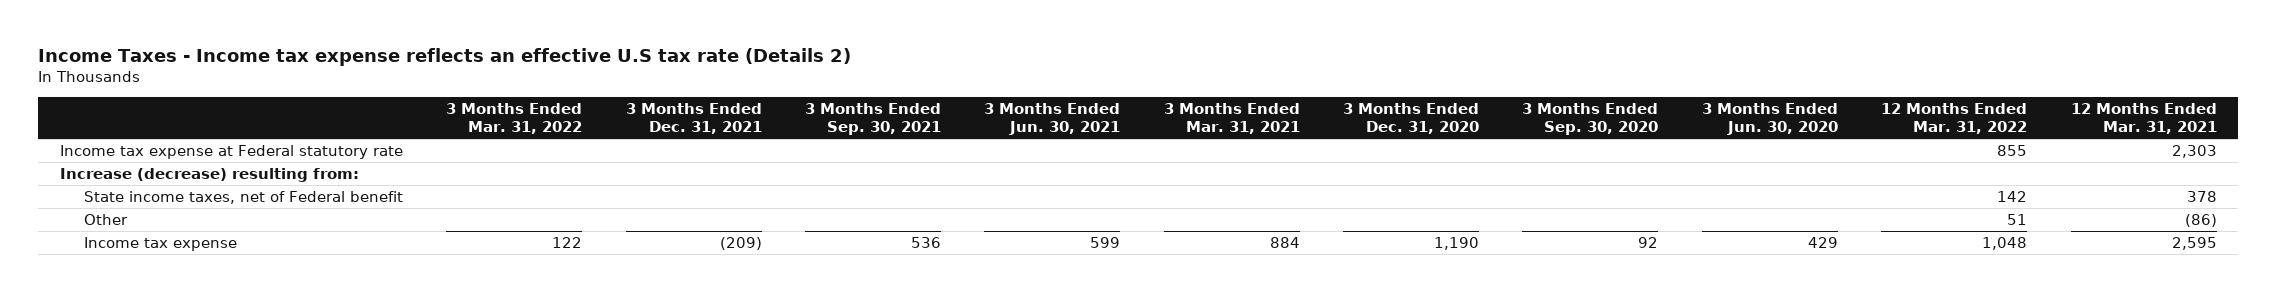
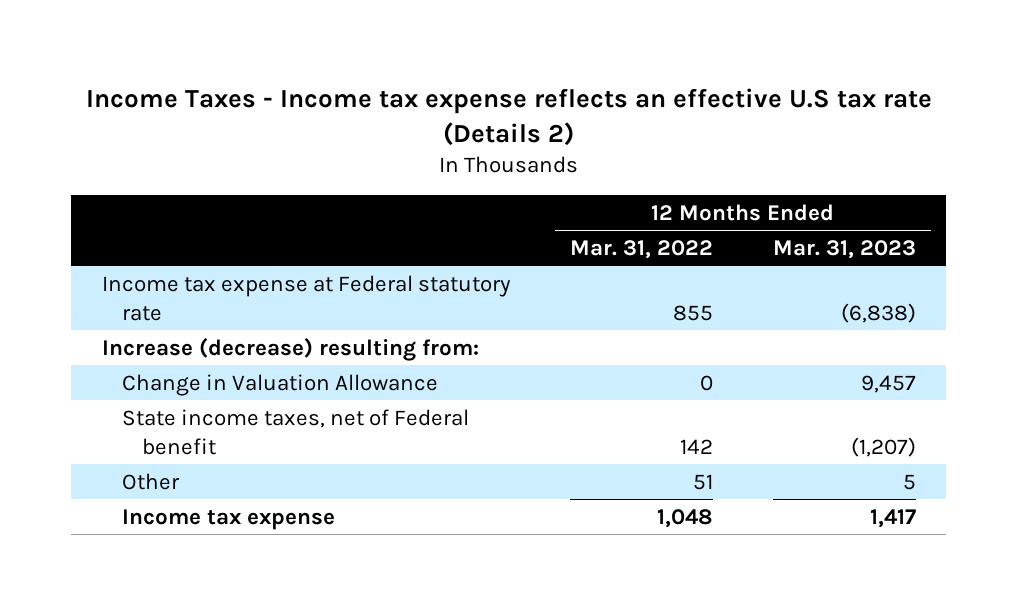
[446,102,583,135] 3 Months Ended Mar. 31, 2022 -> none
[625,102,762,135] 3 Months Ended Dec. 31, 2021 -> none
[805,102,942,136] 3 Months Ended Sep. 30, 2021 -> none
[984,102,1121,136] 3 Months Ended Jun. 30, 2021 -> none
[1163,102,1300,135] 3 Months Ended Mar. 31, 2021 -> none
[1343,102,1480,135] 3 Months Ended Dec. 31, 2020 -> none
[1522,102,1659,136] 3 Months Ended Sep. 30, 2020 -> none
[1701,102,1838,136] 3 Months Ended Jun. 30, 2020 -> none
[2070,102,2217,135] 12 Months Ended Mar. 31, 2021 -> none
none -> [773,239,917,259] Mar. 31, 2023
none -> [121,373,438,396] Change in Valuation Allowance

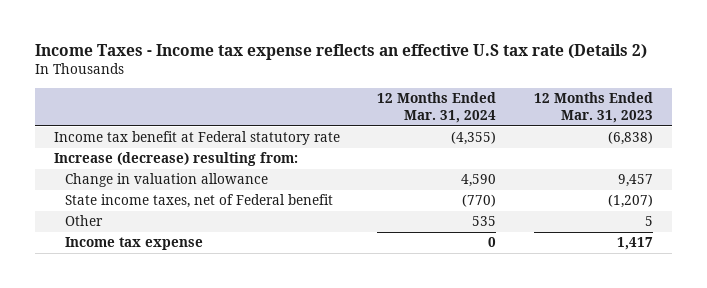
[569,239,713,259] Mar. 31, 2022 -> none
none -> [377,92,497,124] 12 Months Ended Mar. 31, 2024
[101,274,511,321] Income tax expense at Federal statutory rate -> [53,131,340,146] Income tax benefit at Federal statutory rate
[121,373,438,396] Change in Valuation Allowance -> [64,173,268,188] Change in valuation allowance

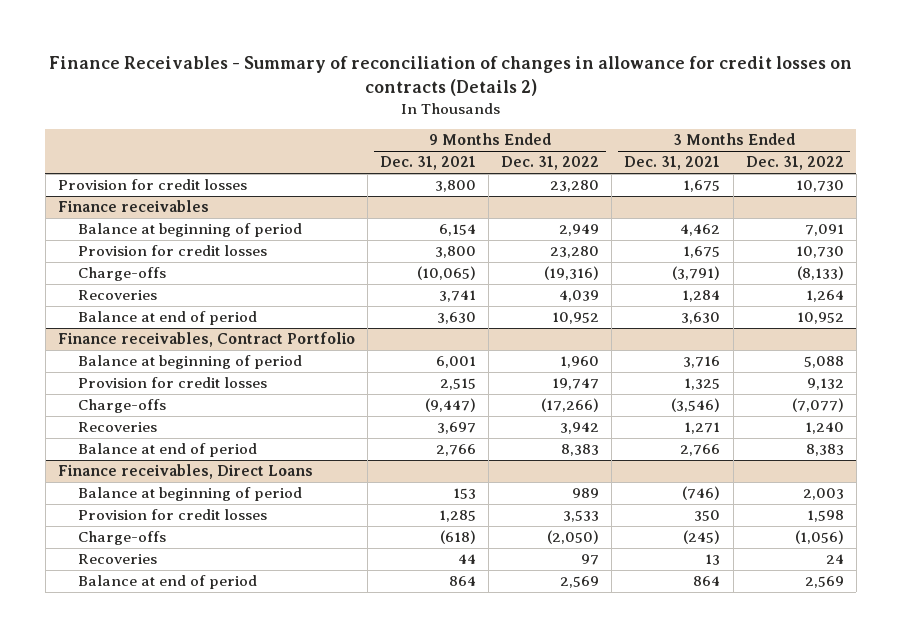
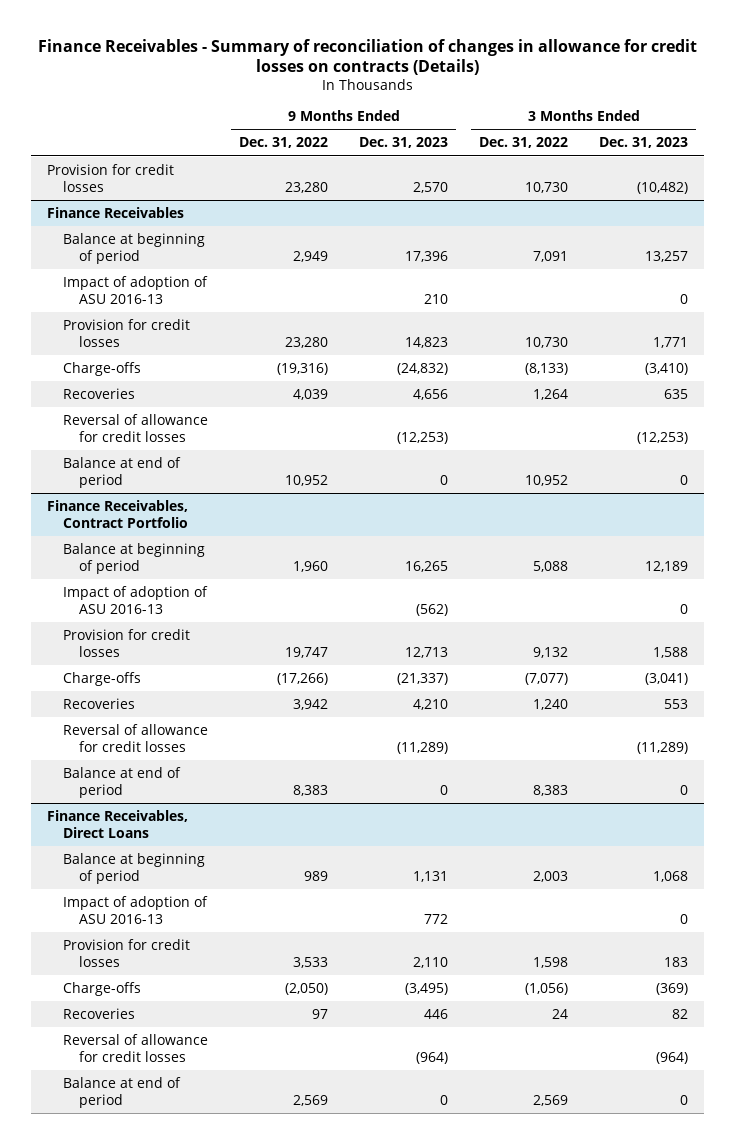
[48,56,852,96] Finance Receivables - Summary of reconciliation of changes in allowance for credit losses on contracts (Details 2) -> [37,38,697,76] Finance Receivables - Summary of reconciliation of changes in allowance for credit losses on contracts (Details)
[380,156,477,171] Dec. 31, 2021 -> none
[624,156,721,171] Dec. 31, 2021 -> none
none -> [359,137,449,149] Dec. 31, 2023
none -> [599,137,689,149] Dec. 31, 2023
[57,200,209,213] Finance receivables -> [46,206,184,218] Finance Receivables
none -> [62,275,208,304] Impact of adoption of ASU 2016-13
none -> [62,413,208,442] Reversal of allowance for credit losses
[57,332,355,348] Finance receivables, Contract Portfolio -> [46,499,188,528] Finance Receivables, Contract Portfolio
none -> [62,585,208,614] Impact of adoption of ASU 2016-13
none -> [62,723,208,752] Reversal of allowance for credit losses
[57,464,313,480] Finance receivables, Direct Loans -> [46,809,188,838] Finance Receivables, Direct Loans
none -> [62,895,208,924] Impact of adoption of ASU 2016-13
none -> [62,1033,208,1062] Reversal of allowance for credit losses

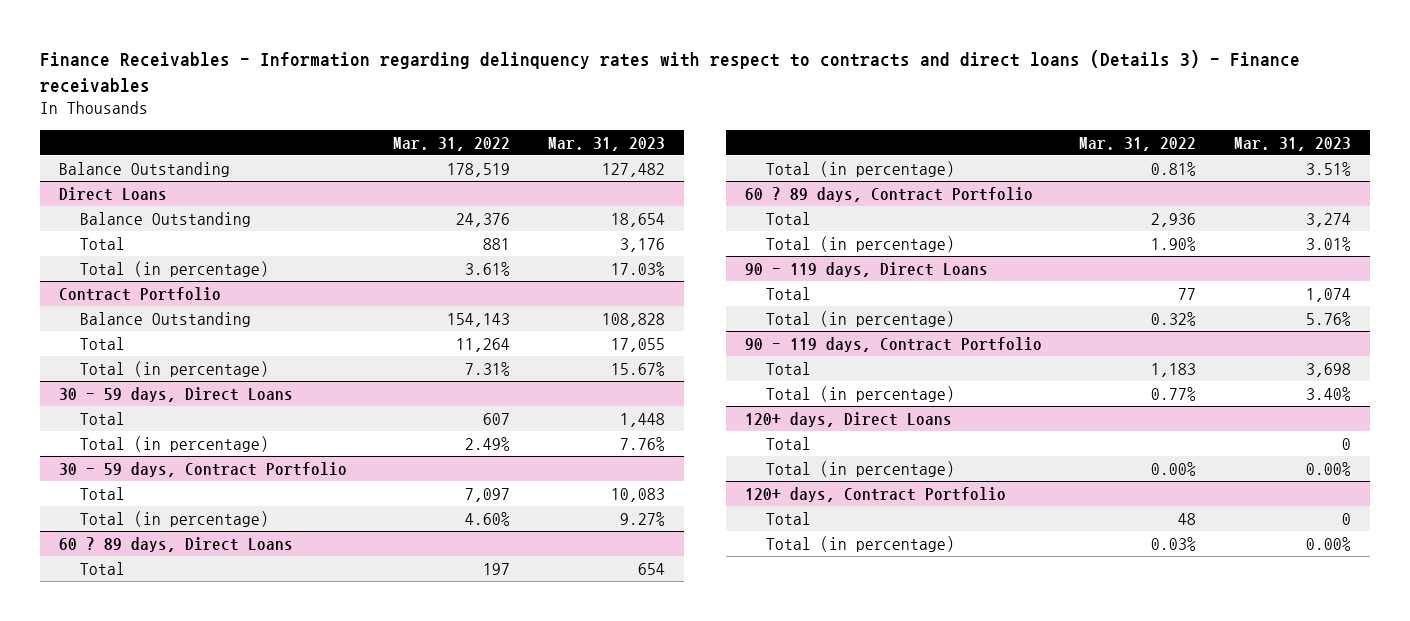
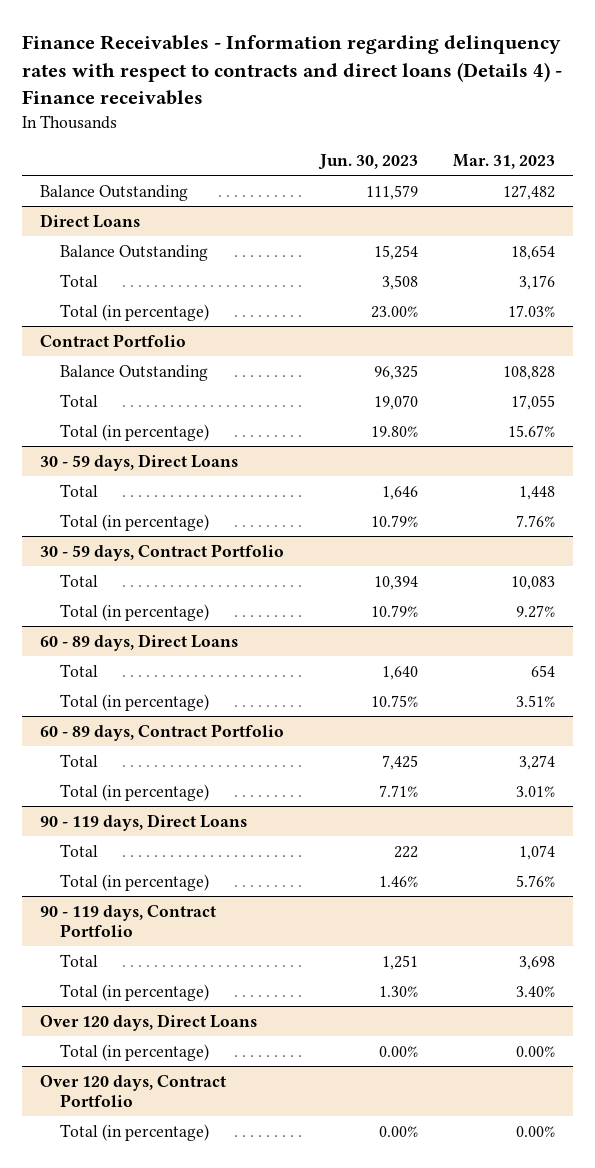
[39,50,1300,93] Finance Receivables - Information regarding delinquency rates with respect to contracts and direct loans (Details 3) - Finance receivables -> [21,35,562,106] Finance Receivables - Information regarding delinquency rates with respect to contracts and direct loans (Details 4) - Finance receivables
[393,136,511,151] Mar. 31, 2022 -> none
none -> [317,154,418,171] Jun. 30, 2023
[58,536,293,552] 60 ? 89 days, Direct Loans -> [39,633,238,651] 60 - 89 days, Direct Loans
[744,186,1033,202] 60 ? 89 days, Contract Portfolio -> [39,723,284,741] 60 - 89 days, Contract Portfolio
[766,436,812,450] Total -> none
[744,411,952,427] 120+ days, Direct Loans -> [39,1013,257,1031] Over 120 days, Direct Loans
[766,511,812,525] Total -> none
[744,486,1006,502] 120+ days, Contract Portfolio -> [39,1074,226,1108] Over 120 days, Contract Portfolio

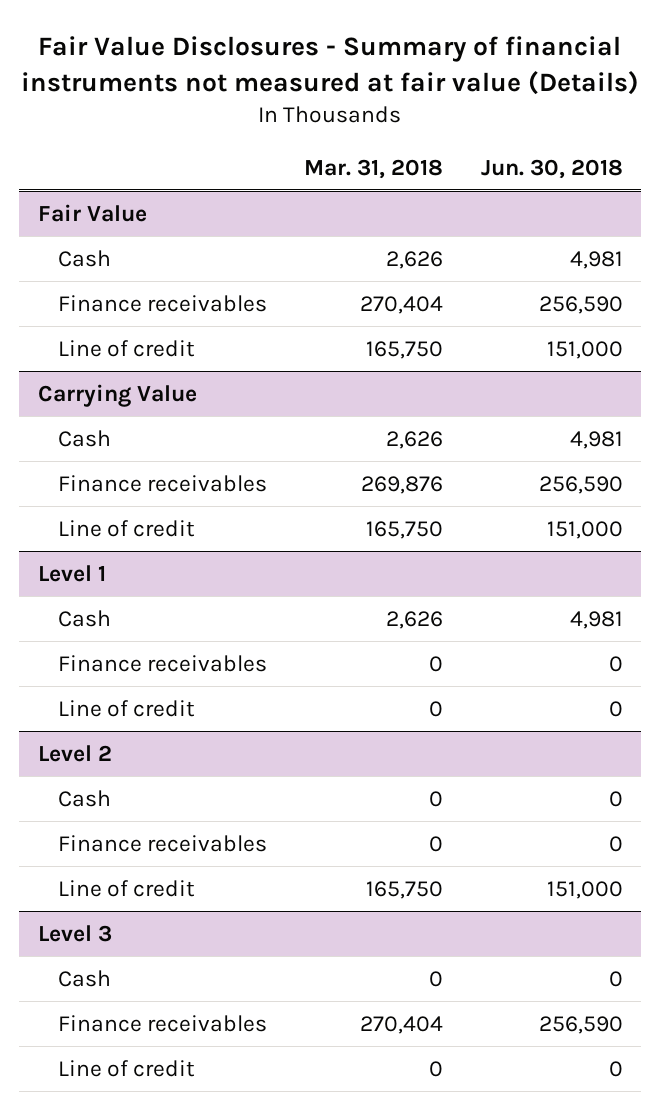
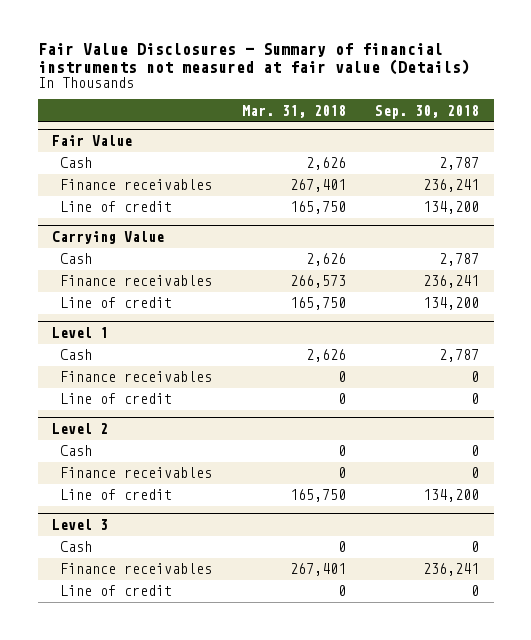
[480,158,623,179] Jun. 30, 2018 -> none
none -> [375,104,480,119] Sep. 30, 2018
[360,295,444,314] 270,404 -> [289,179,346,193] 267,401
[361,475,444,494] 269,876 -> [289,275,346,289] 266,573
[360,1015,444,1034] 270,404 -> [289,563,346,577] 267,401

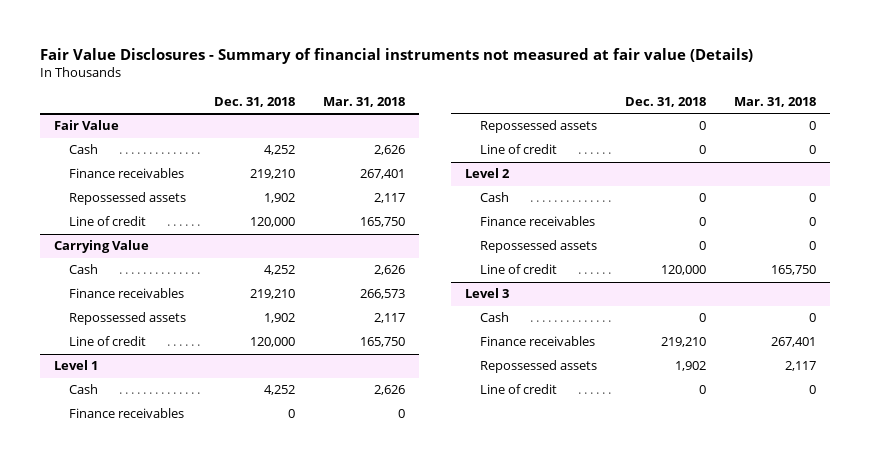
[375,104,480,119] Sep. 30, 2018 -> none
none -> [214,96,296,107] Dec. 31, 2018
none -> [69,192,187,206] Repossessed assets
none -> [69,312,187,326] Repossessed assets
none -> [480,120,598,134] Repossessed assets
none -> [480,240,598,254] Repossessed assets
none -> [480,360,598,374] Repossessed assets

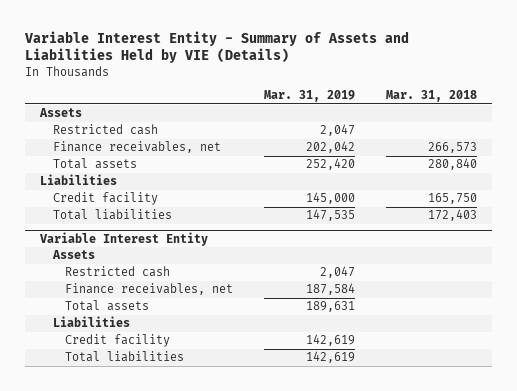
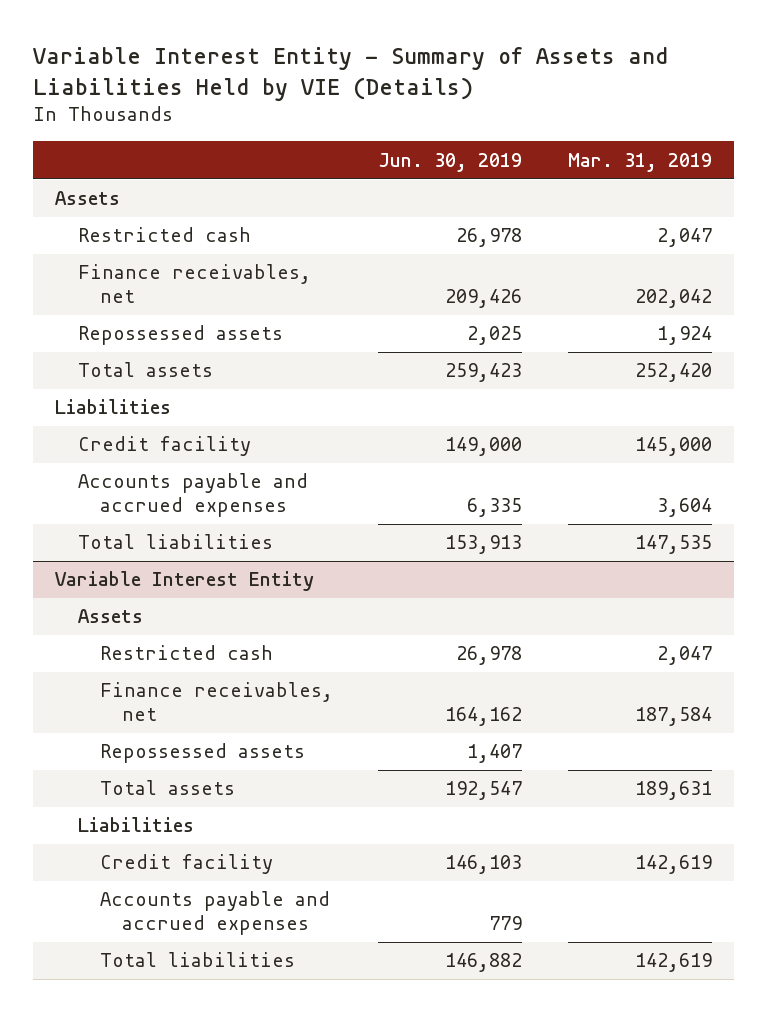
[385,90,477,103] Mar. 31, 2018 -> none
none -> [378,152,523,172] Jun. 30, 2019
none -> [77,325,283,346] Repossessed assets
none -> [77,473,308,517] Accounts payable and accrued expenses
none -> [100,743,306,764] Repossessed assets
none -> [100,891,331,935] Accounts payable and accrued expenses

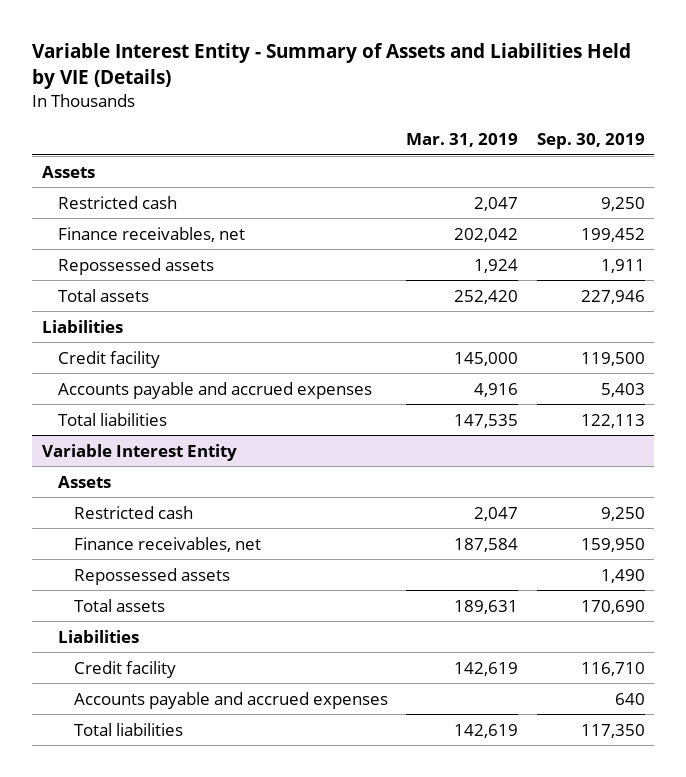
[378,152,523,172] Jun. 30, 2019 -> none
none -> [536,133,645,150] Sep. 30, 2019
[656,497,712,517] 3,604 -> [474,382,519,397] 4,916

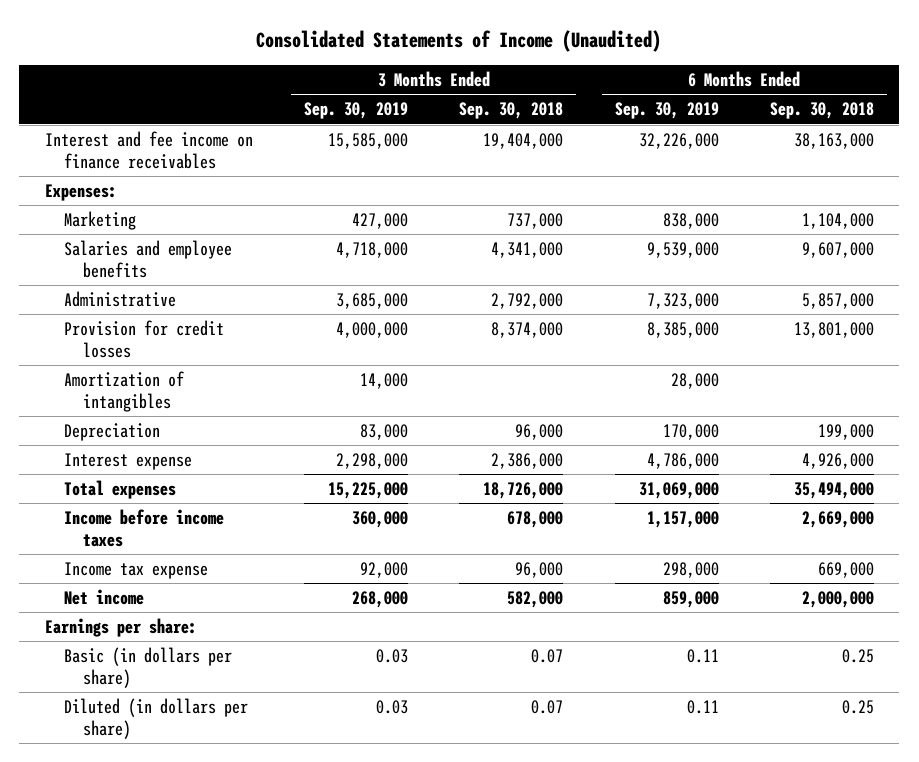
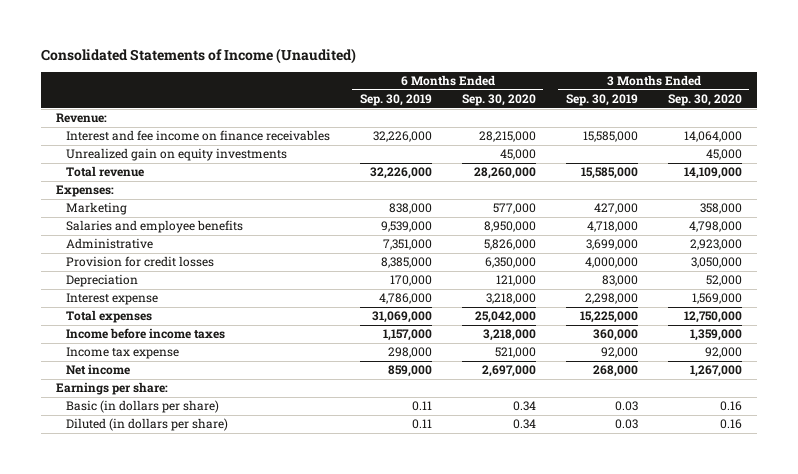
[459,102,564,120] Sep. 30, 2018 -> none
[769,102,874,120] Sep. 30, 2018 -> none
none -> [461,94,536,107] Sep. 30, 2020
none -> [667,94,742,107] Sep. 30, 2020
none -> [56,113,108,124] Revenue:
none -> [65,148,287,162] Unrealized gain on equity investments
none -> [65,166,144,178] Total revenue
[336,292,409,309] 3,685,000 -> [585,239,638,251] 3,699,000
[646,292,719,309] 7,323,000 -> [382,239,432,251] 7,351,000
[64,370,185,412] Amortization of intangibles -> none

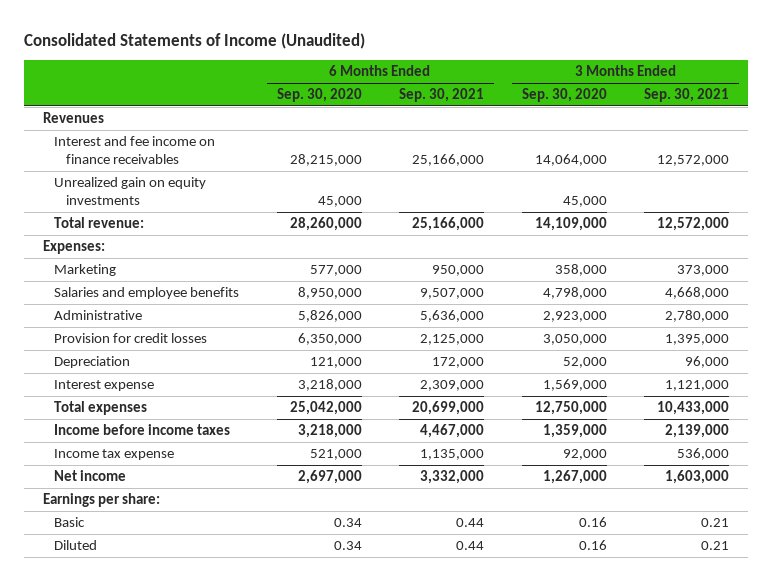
[359,94,432,107] Sep. 30, 2019 -> none
[565,94,638,107] Sep. 30, 2019 -> none
none -> [399,88,485,103] Sep. 30, 2021
none -> [644,88,730,103] Sep. 30, 2021
[56,113,108,124] Revenue: -> [42,112,104,124] Revenues
[65,166,144,178] Total revenue -> [54,217,145,229] Total revenue:
[65,400,219,414] Basic (in dollars per share) -> [54,517,86,528] Basic
[65,418,228,432] Diluted (in dollars per share) -> [54,540,98,551] Diluted

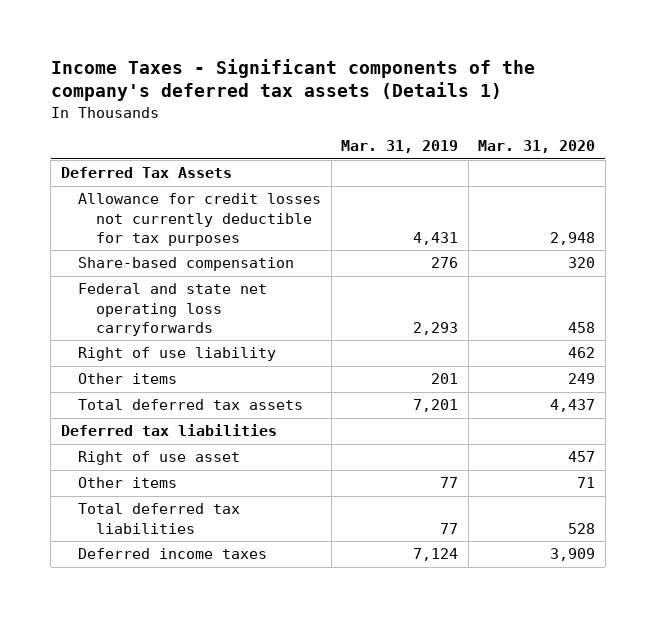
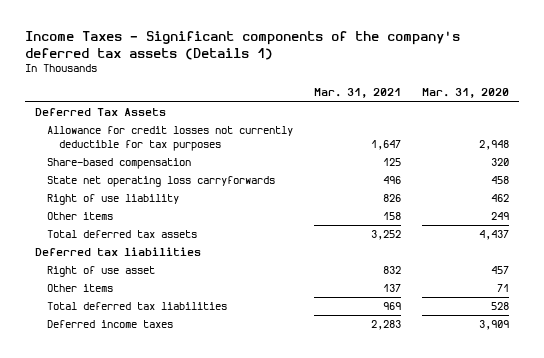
[341,140,459,154] Mar. 31, 2019 -> none
none -> [313,88,401,99] Mar. 31, 2021
[78,283,268,336] Federal and state net operating loss carryforwards -> [46,176,275,188] State net operating loss carryforwards

